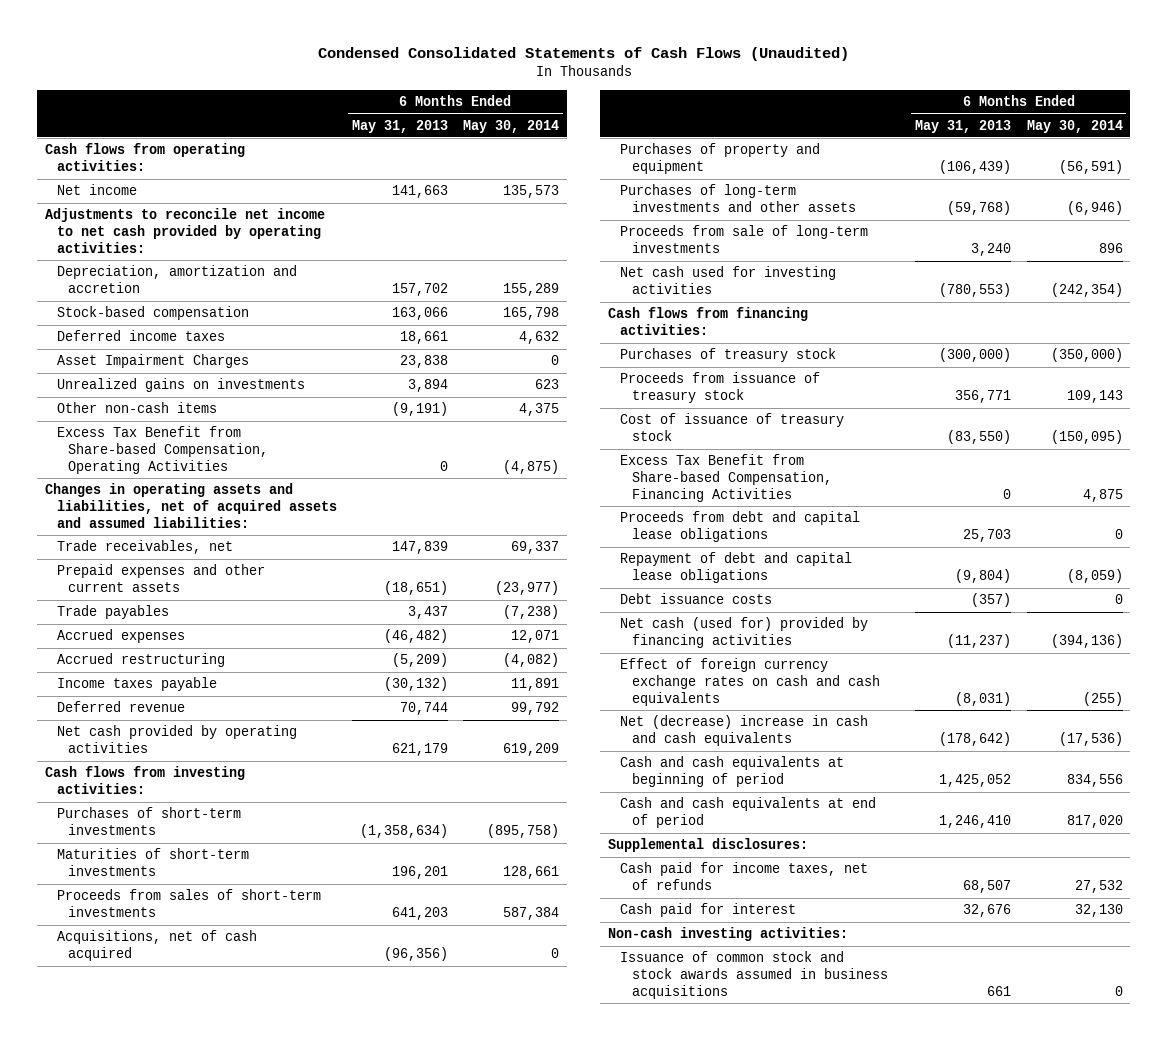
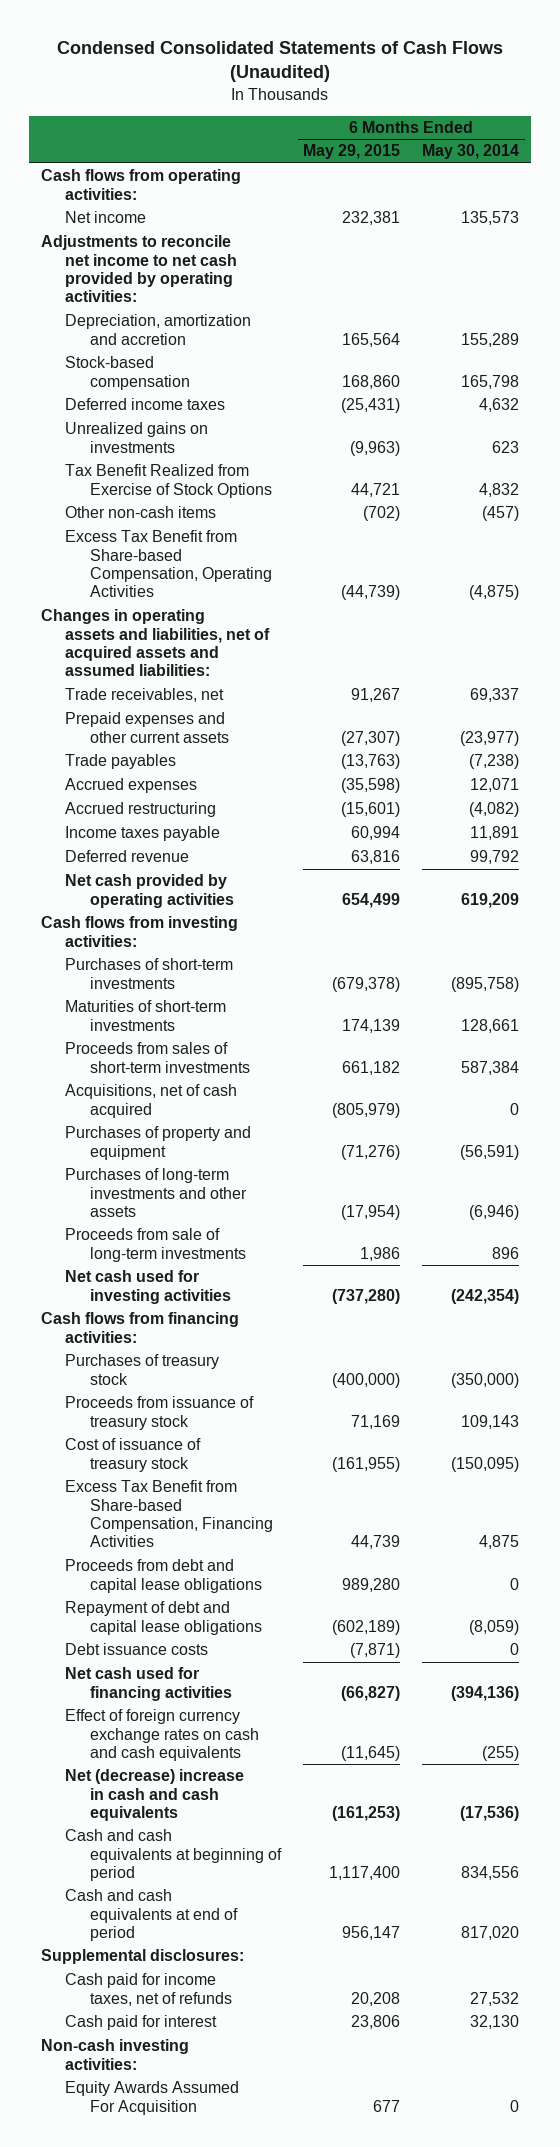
[351,119,448,133] May 31, 2013 -> none
none -> [303,144,401,160] May 29, 2015
[56,354,249,369] Asset Impairment Charges -> none
none -> [65,464,273,498] Tax Benefit Realized from Exercise of Stock Options
[519,403,560,417] 4,375 -> [482,506,520,522] (457)
[619,617,868,649] Net cash (used for) provided by financing activities -> [65,1667,233,1701] Net cash used for financing activities
[619,951,888,1000] Issuance of common stock and stock awards assumed in business acquisitions -> [65,2081,240,2115] Equity Awards Assumed For Acquisition

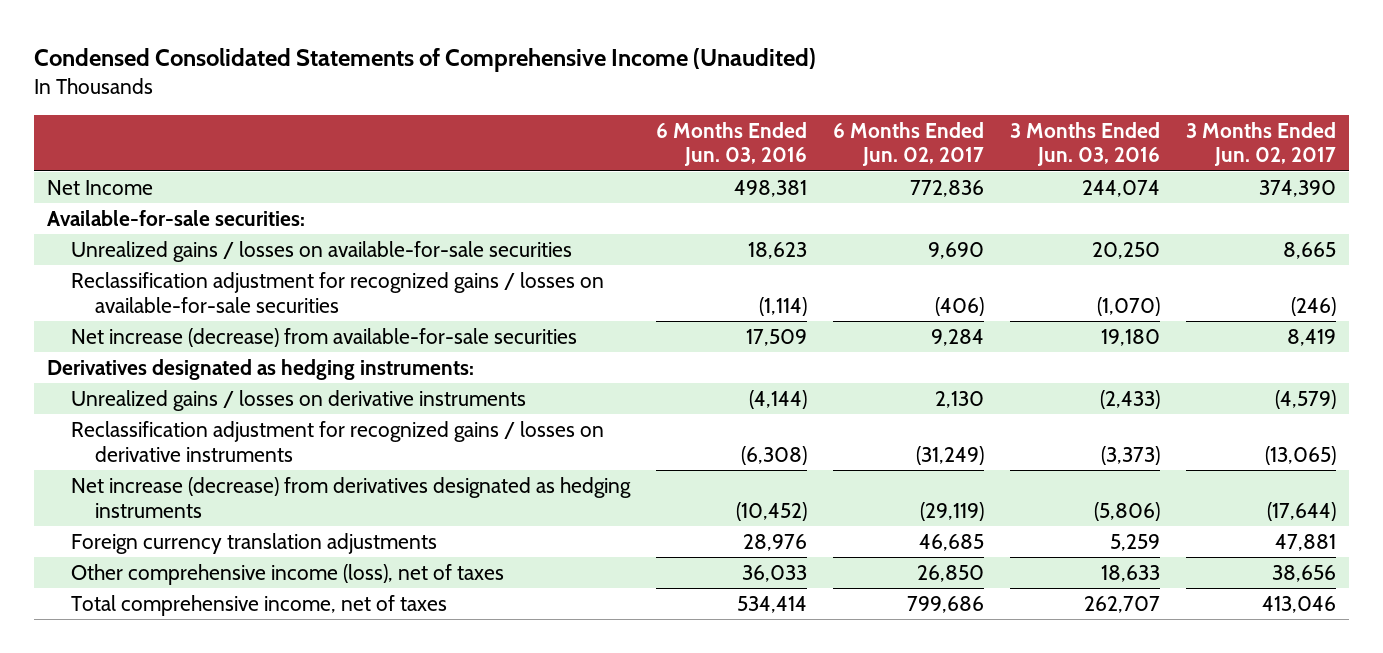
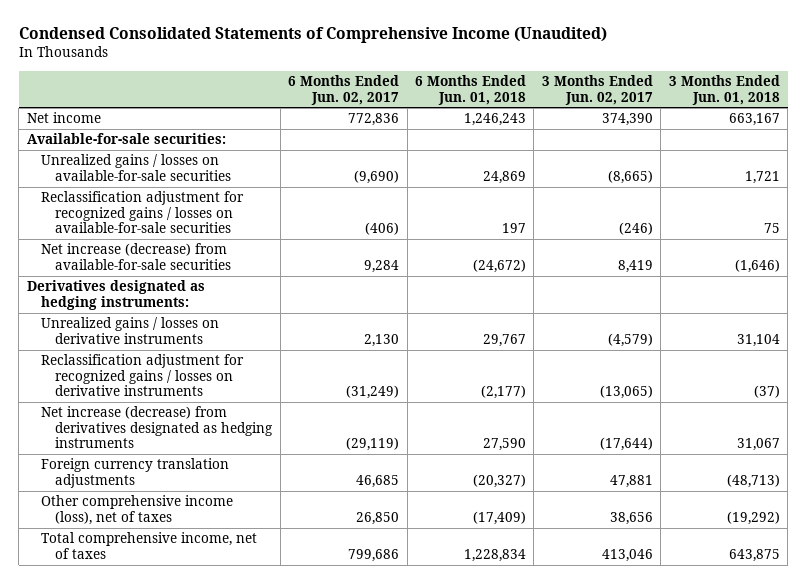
[655,121,807,167] 6 Months Ended Jun. 03, 2016 -> none
[1009,121,1160,167] 3 Months Ended Jun. 03, 2016 -> none
none -> [414,75,526,105] 6 Months Ended Jun. 01, 2018
none -> [668,75,780,105] 3 Months Ended Jun. 01, 2018
[46,179,153,195] Net Income -> [26,112,101,124] Net income
[927,241,984,259] 9,690 -> [354,169,400,184] (9,690)
[1282,241,1336,259] 8,665 -> [607,169,653,184] (8,665)

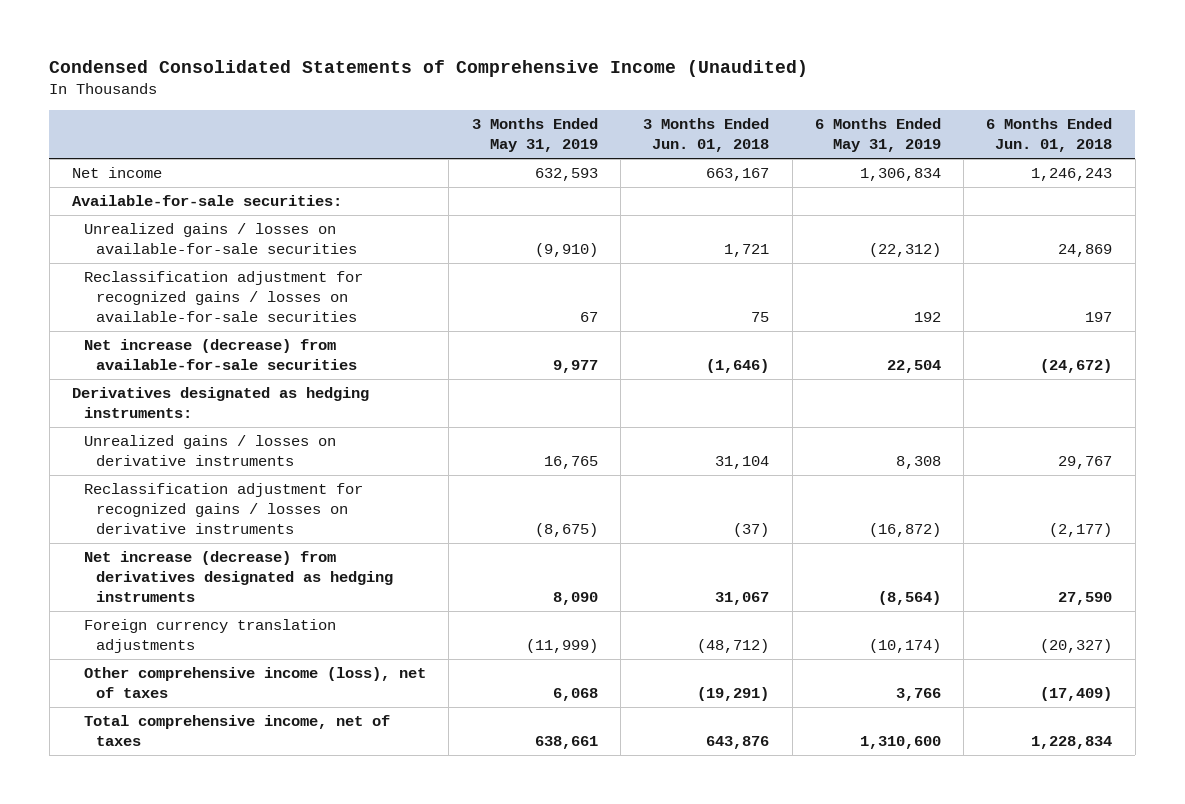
[288,75,400,105] 6 Months Ended Jun. 02, 2017 -> none
[541,75,653,105] 3 Months Ended Jun. 02, 2017 -> none
none -> [471,118,598,153] 3 Months Ended May 31, 2019
none -> [814,118,941,153] 6 Months Ended May 31, 2019
[726,473,780,488] (48,713) -> [697,639,770,654] (48,712)
[726,510,780,525] (19,292) -> [697,687,770,702] (19,291)
[728,548,780,562] 643,875 -> [706,736,770,750] 643,876

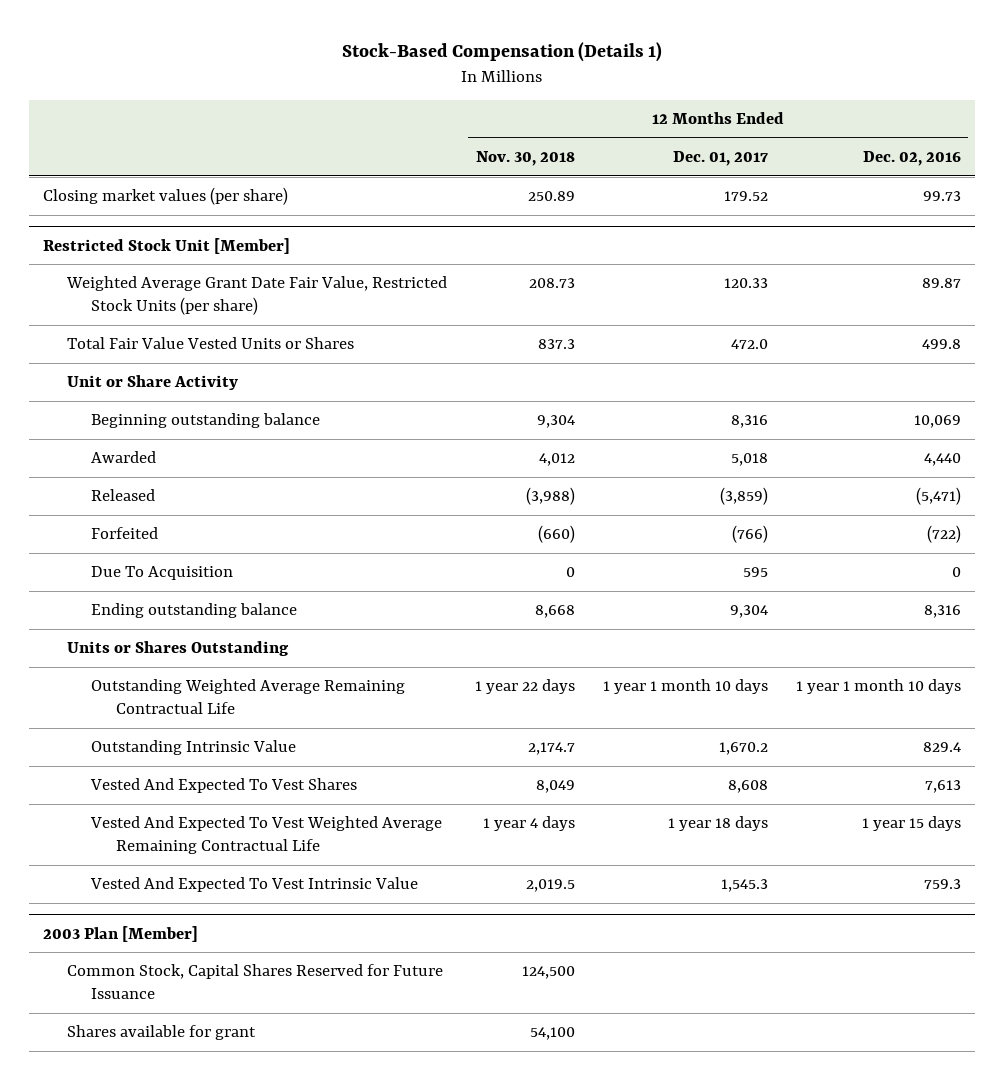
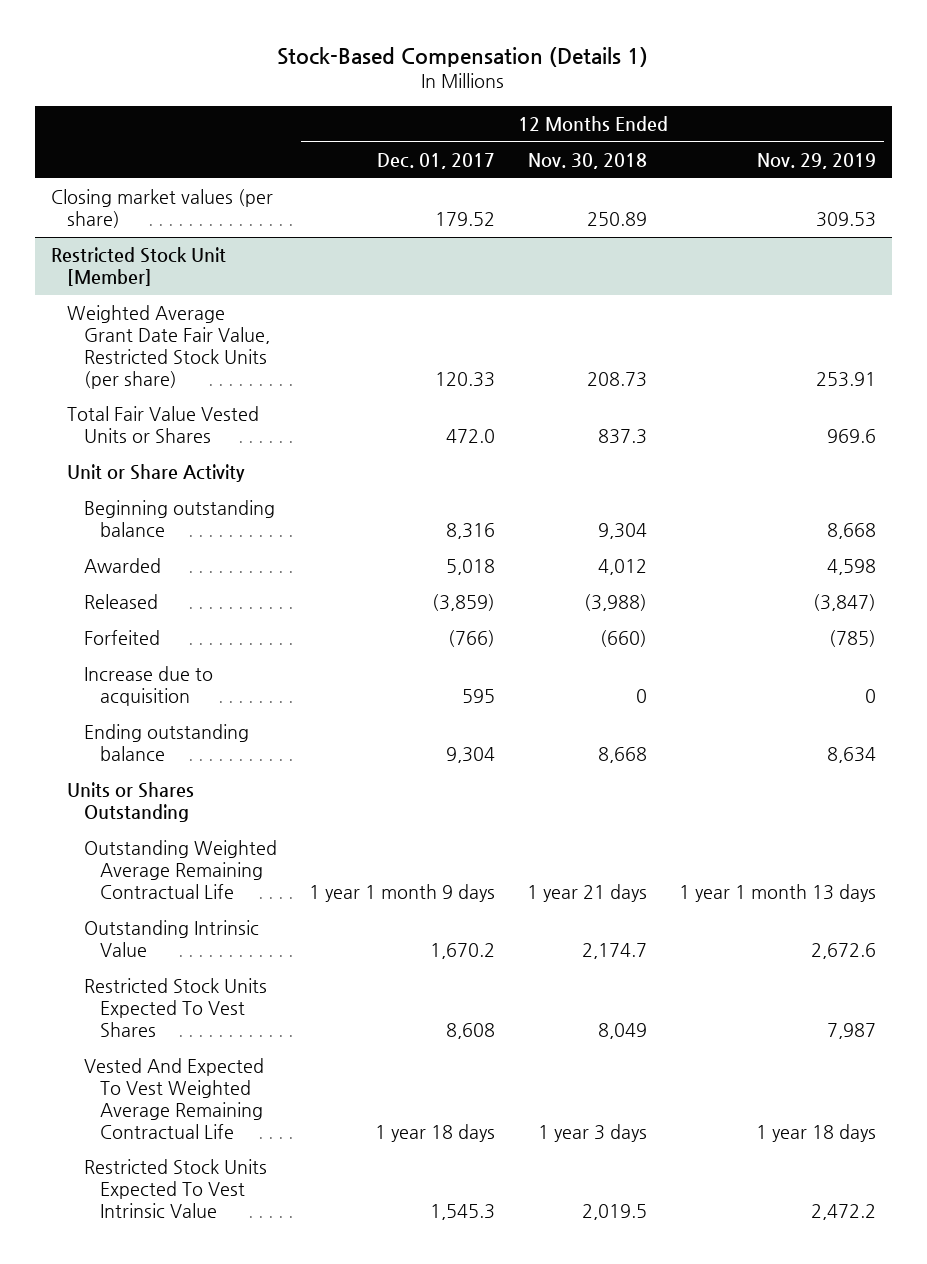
[862,151,961,167] Dec. 02, 2016 -> none
none -> [757,153,877,170] Nov. 29, 2019
[91,566,234,581] Due To Acquisition -> [83,666,213,707] Increase due to acquisition
[474,679,575,695] 1 year 22 days -> [527,883,648,902] 1 year 21 days
[602,679,768,695] 1 year 1 month 10 days -> [308,883,495,902] 1 year 1 month 9 days
[42,925,198,942] 2003 Plan [Member] -> none
[67,964,444,1000] Common Stock, Capital Shares Reserved for Future Issuance -> none
[67,1025,257,1041] Shares available for grant -> none
[90,778,358,794] Vested And Expected To Vest Shares -> [83,978,267,1037] Restricted Stock Units Expected To Vest Shares
[482,816,575,832] 1 year 4 days -> [538,1123,648,1142] 1 year 3 days
[90,877,419,893] Vested And Expected To Vest Intrinsic Value -> [83,1159,267,1218] Restricted Stock Units Expected To Vest Intrinsic Value

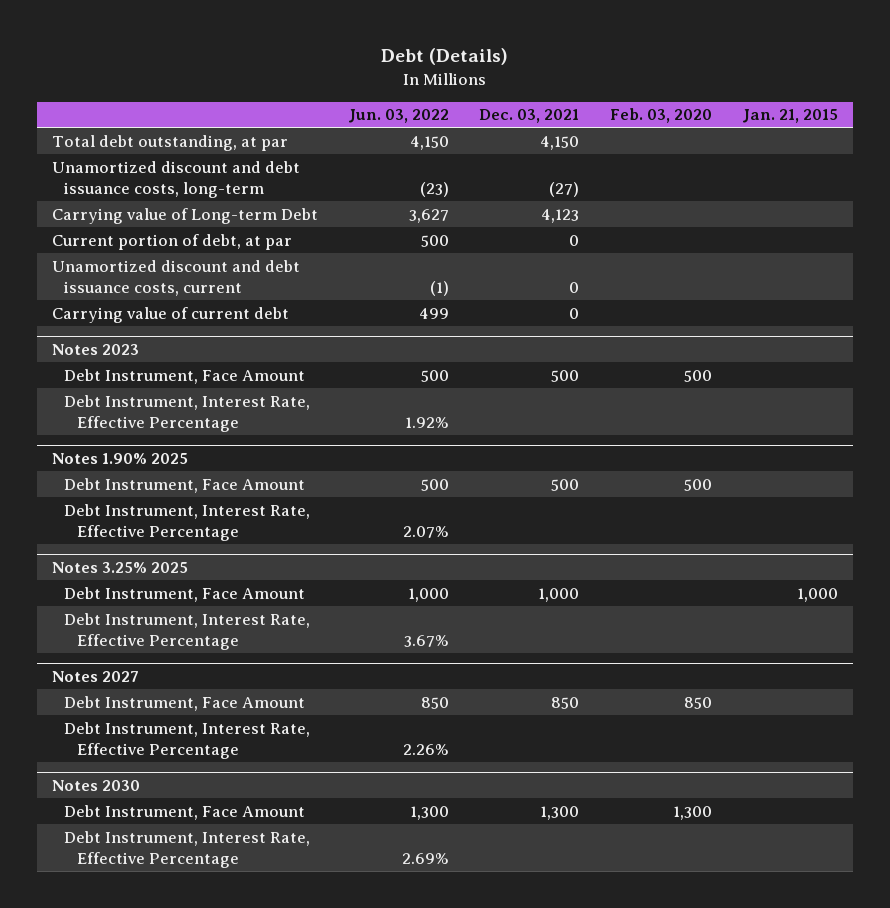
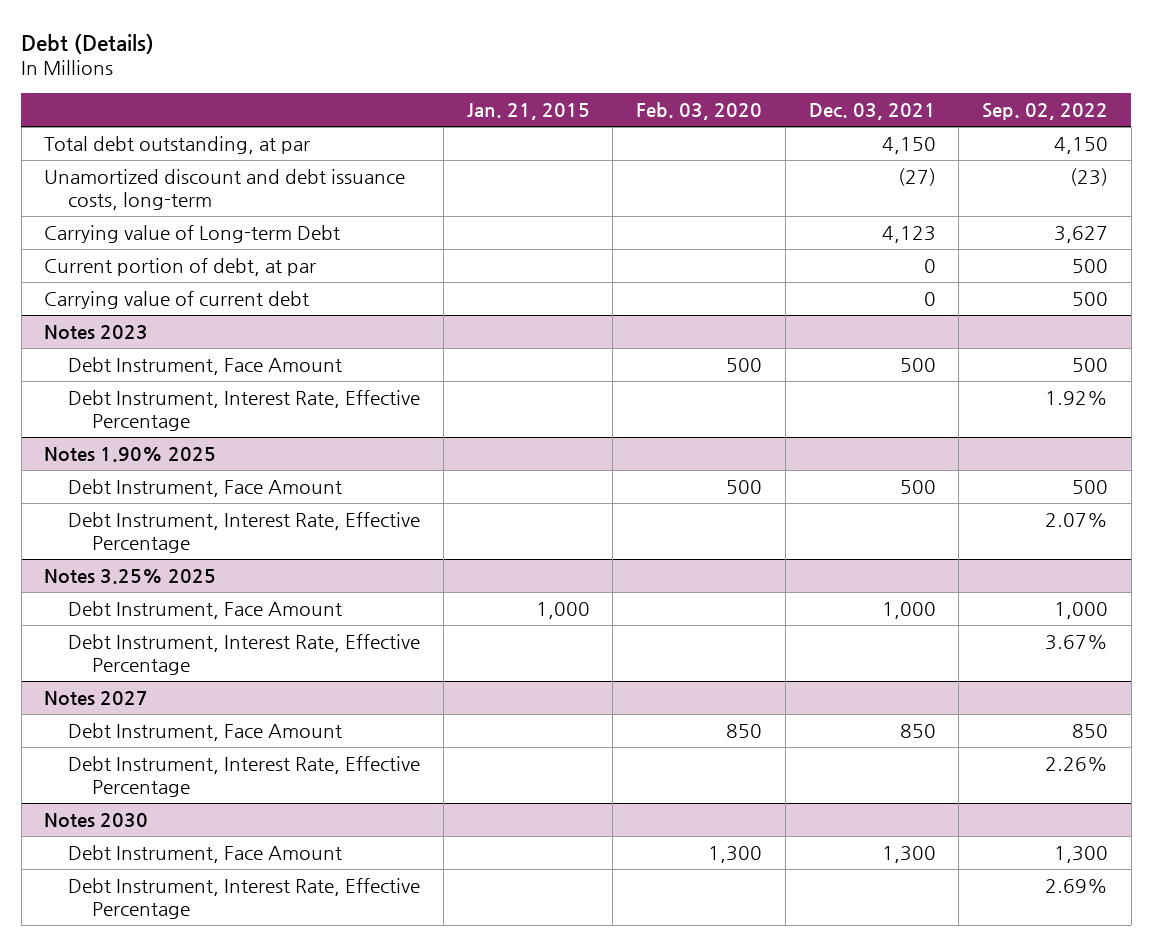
[348,109,450,124] Jun. 03, 2022 -> none
none -> [982,102,1109,120] Sep. 02, 2022
[51,259,300,296] Unamortized discount and debt issuance costs, current -> none

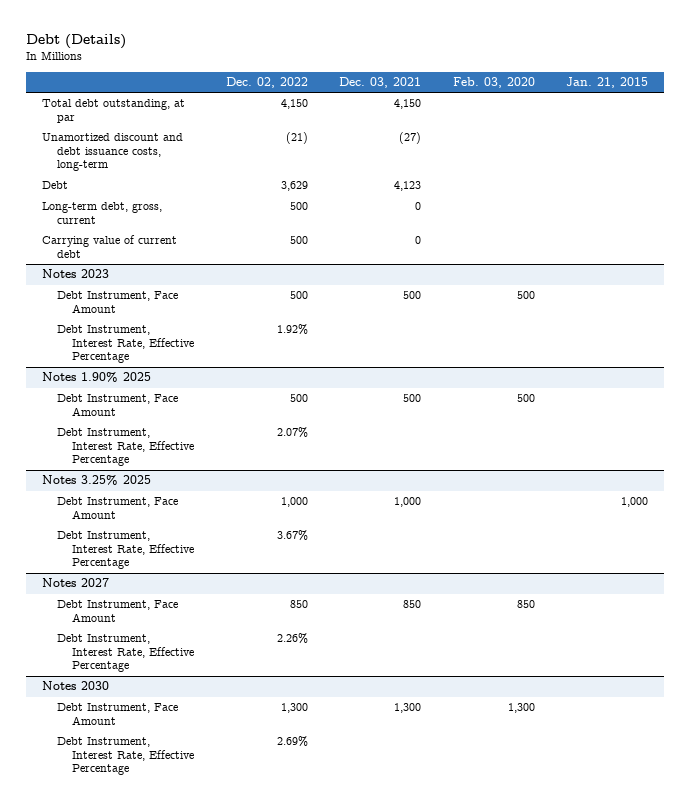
[982,102,1109,120] Sep. 02, 2022 -> none
none -> [225,77,308,89] Dec. 02, 2022
[44,258,317,277] Current portion of debt, at par -> none
[44,225,341,244] Carrying value of Long-term Debt -> [42,181,69,190] Debt
none -> [42,202,163,224] Long-term debt, gross, current

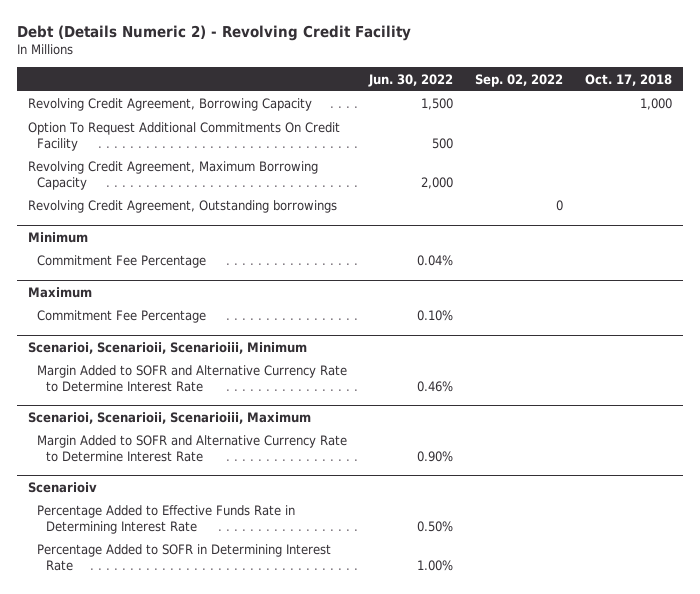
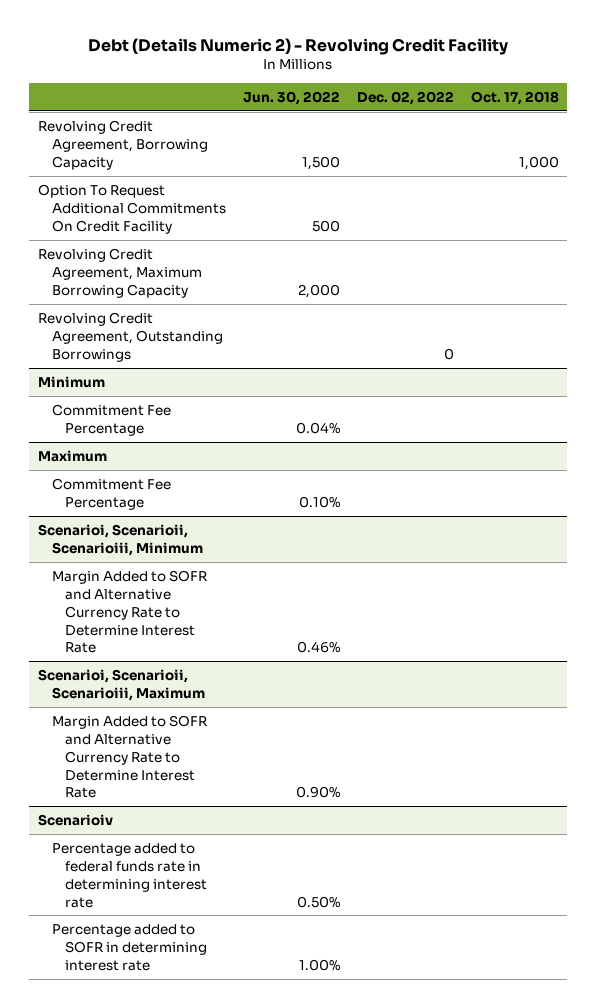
[474,73,563,87] Sep. 02, 2022 -> none
none -> [356,90,454,105] Dec. 02, 2022
[27,200,337,214] Revolving Credit Agreement, Outstanding borrowings -> [37,311,223,362] Revolving Credit Agreement, Outstanding Borrowings
[36,505,295,535] Percentage Added to Effective Funds Rate in Determining Interest Rate -> [51,842,208,908] Percentage added to federal funds rate in determining interest rate
[36,544,331,572] Percentage Added to SOFR in Determining Interest Rate -> [51,923,208,971] Percentage added to SOFR in determining interest rate

